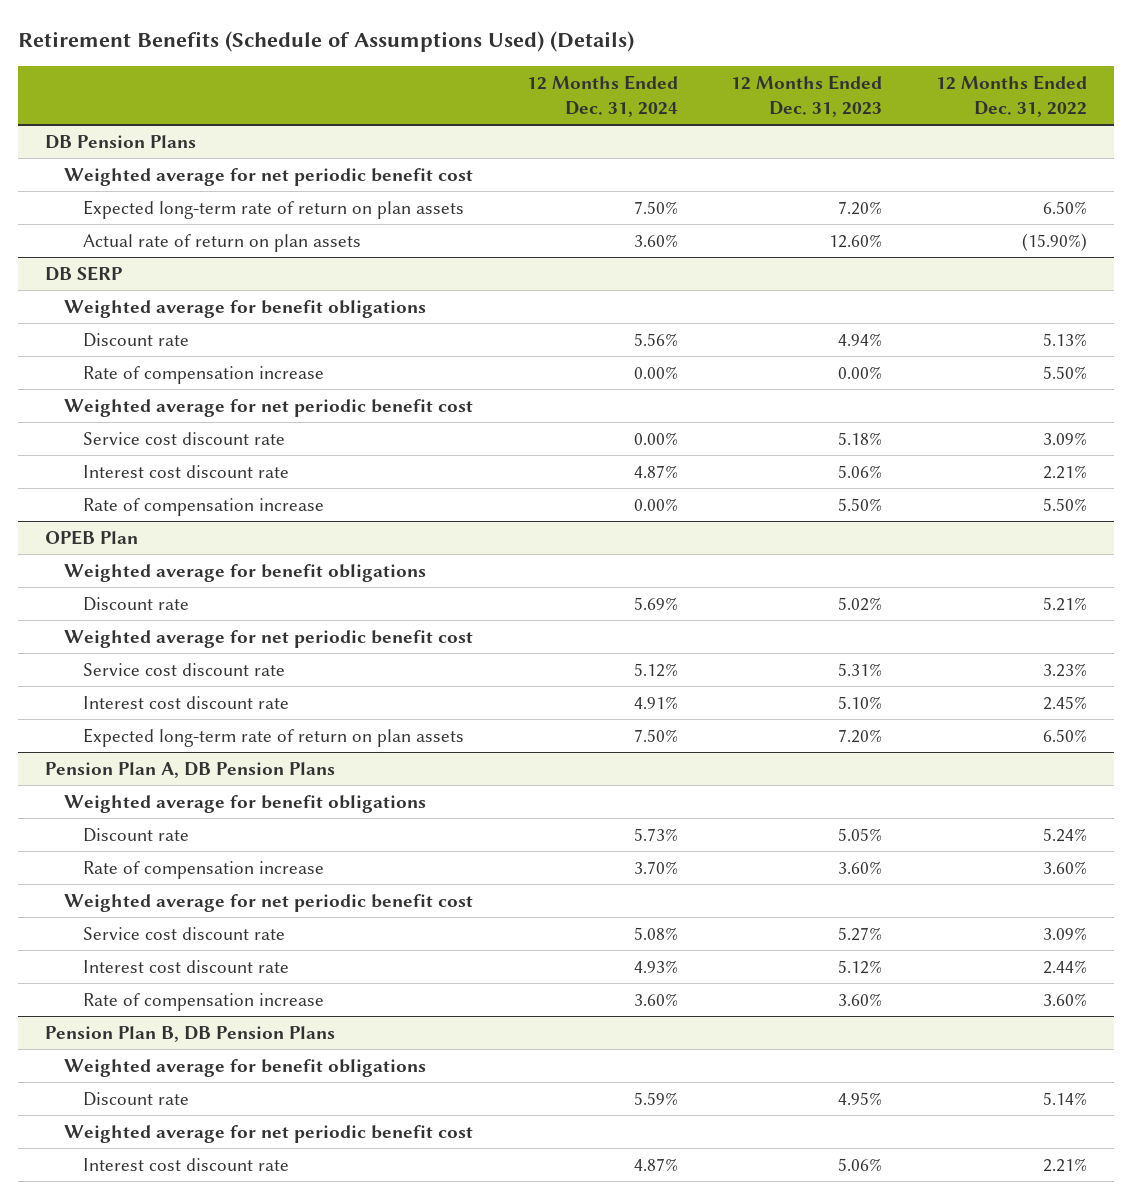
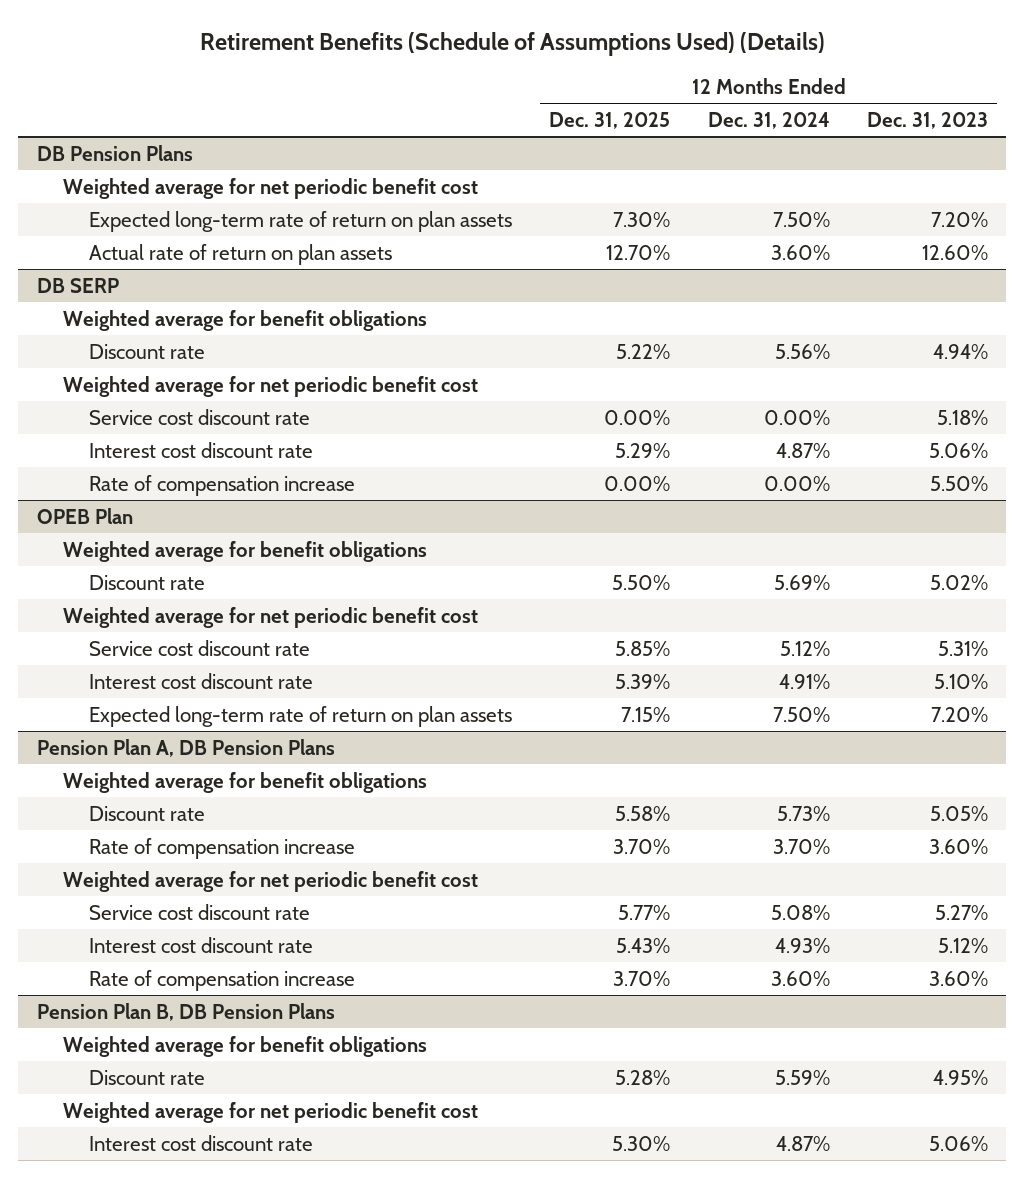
[935,75,1087,117] 12 Months Ended Dec. 31, 2022 -> none
none -> [549,111,671,129] Dec. 31, 2025
[83,365,325,384] Rate of compensation increase -> none

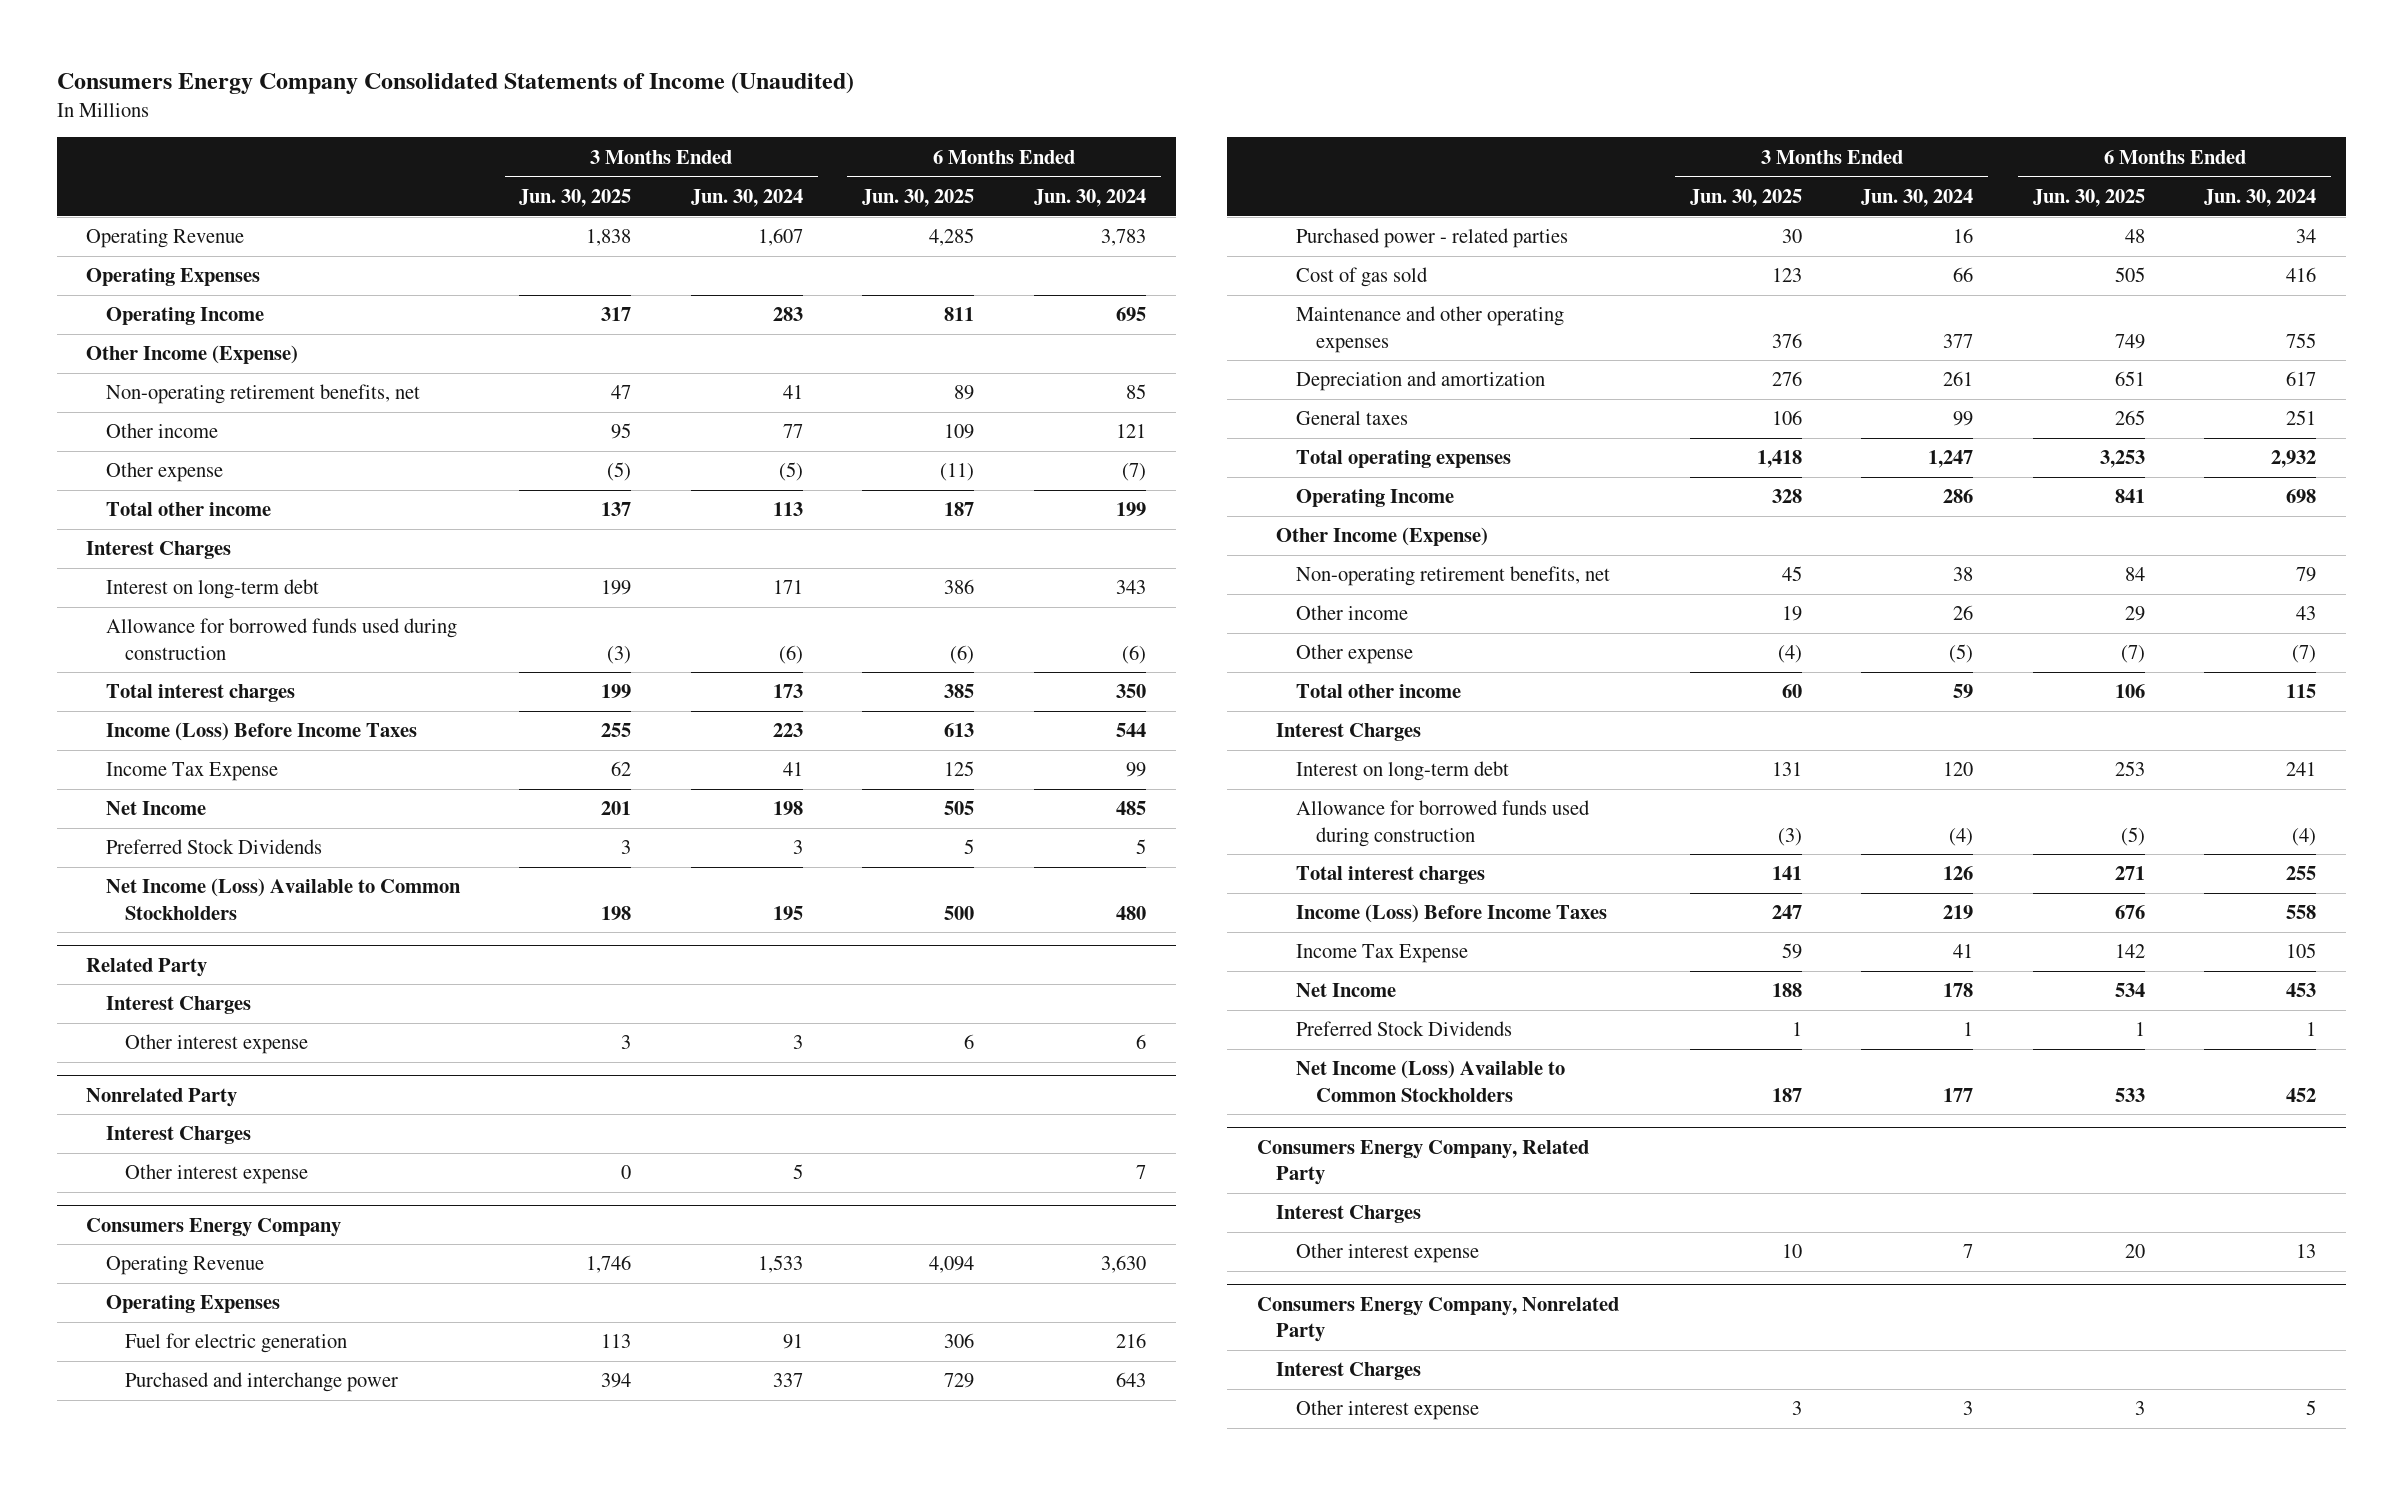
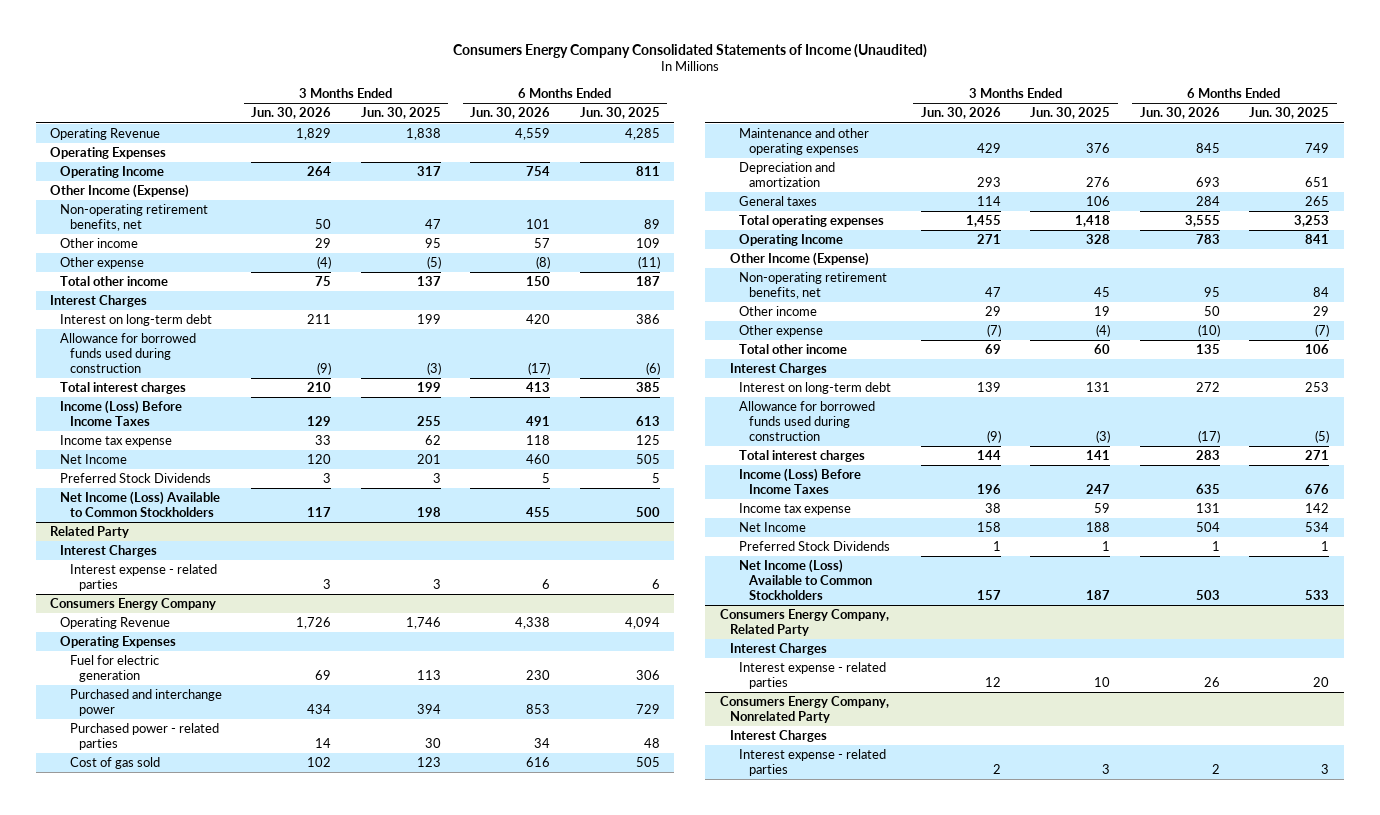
[690,188,803,207] Jun. 30, 2024 -> none
[1033,188,1146,207] Jun. 30, 2024 -> none
none -> [251,107,332,120] Jun. 30, 2026
none -> [470,107,551,120] Jun. 30, 2026
[105,762,278,782] Income Tax Expense -> [60,435,173,448] Income tax expense
[86,1087,238,1107] Nonrelated Party -> none
[105,1126,251,1145] Interest Charges -> none
[125,1164,309,1185] Other interest expense -> none
[125,1034,309,1055] Other interest expense -> [69,564,217,591] Interest expense - related parties
[1296,944,1469,964] Income Tax Expense -> [739,503,852,516] Income tax expense
[1296,1243,1480,1264] Other interest expense -> [739,662,887,689] Interest expense - related parties
[1296,1400,1480,1421] Other interest expense -> [739,749,887,776] Interest expense - related parties

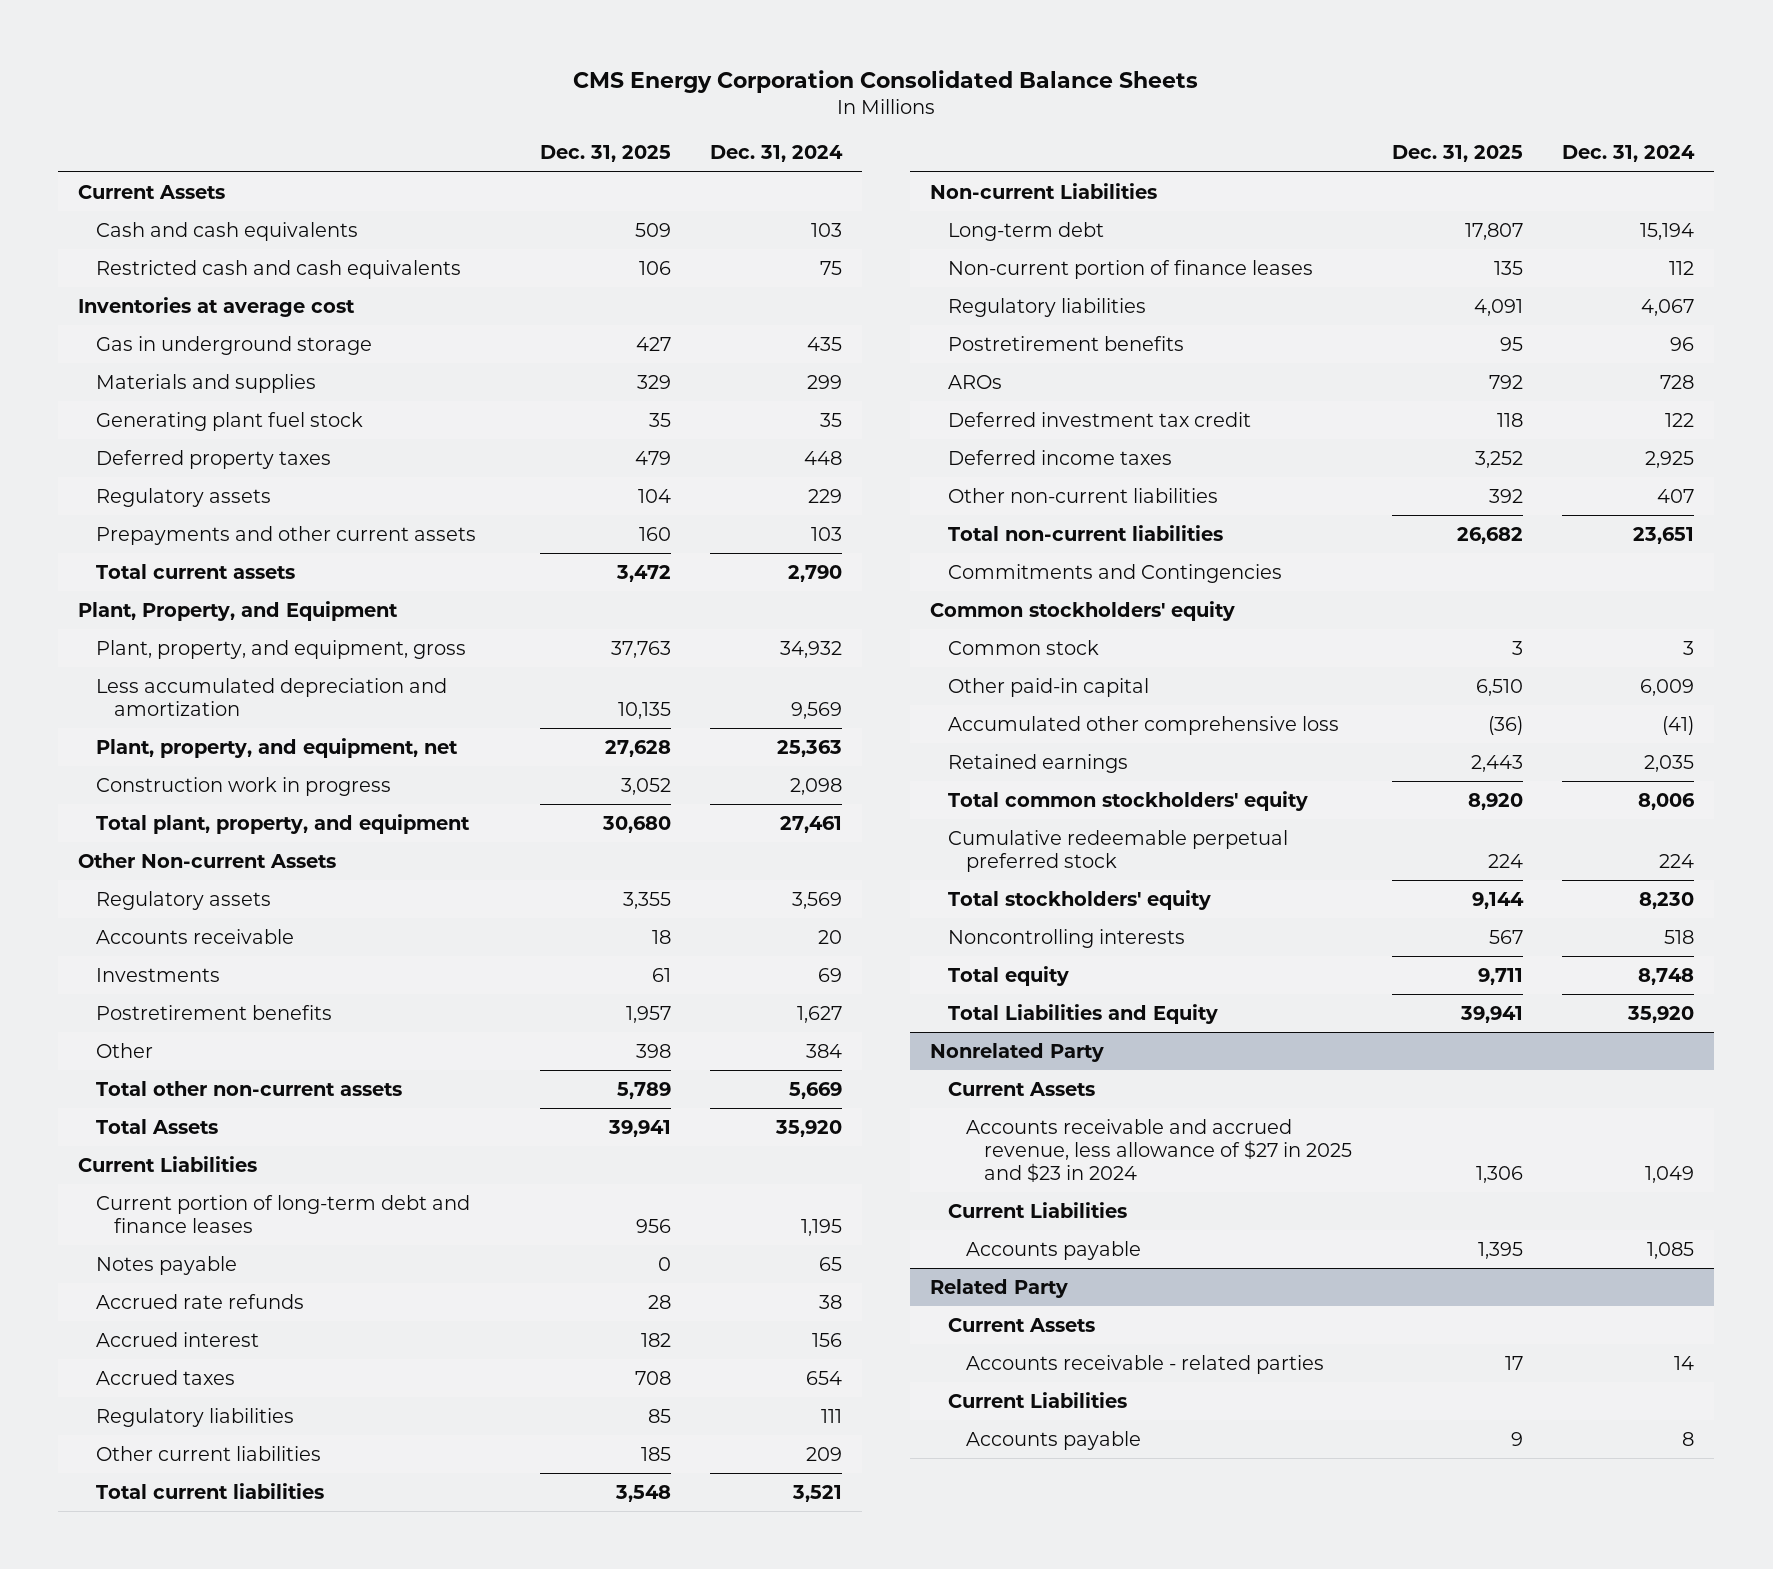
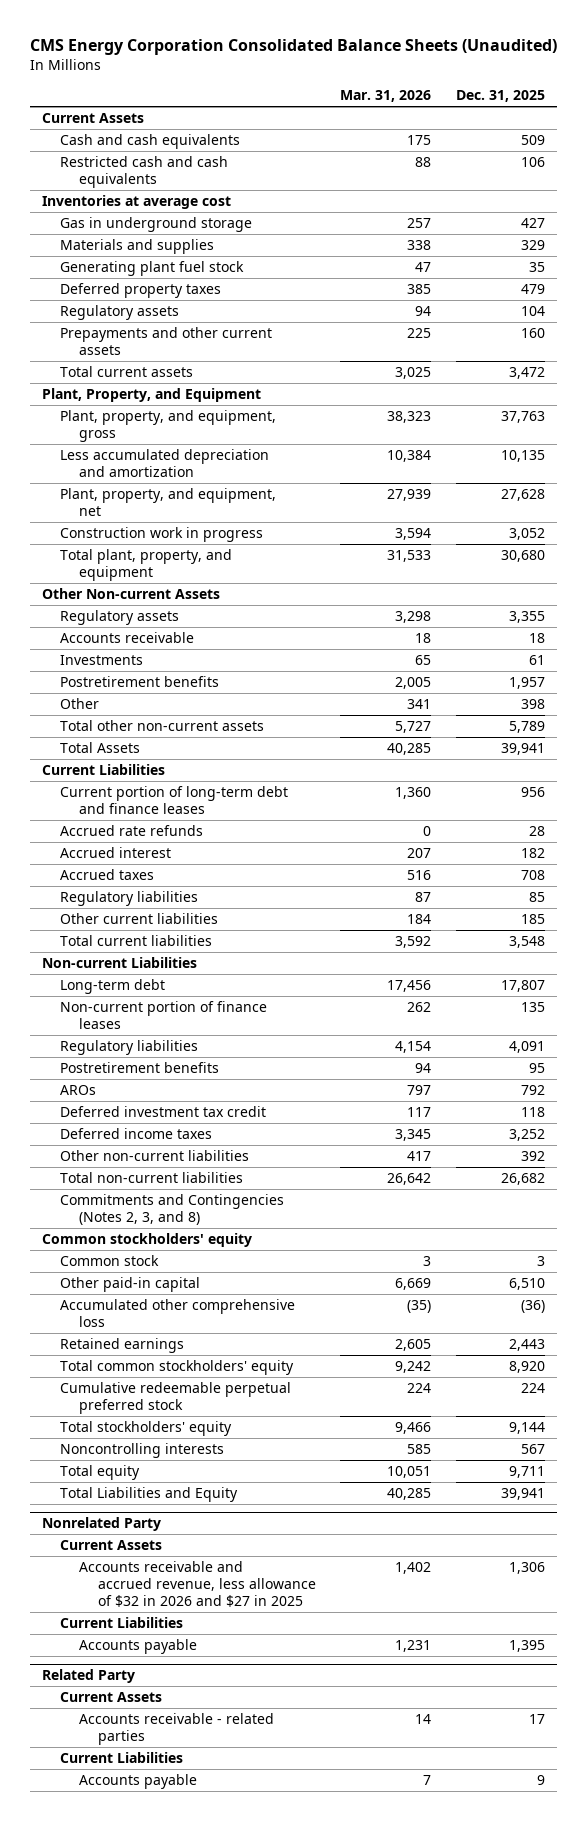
[573,70,1199,94] CMS Energy Corporation Consolidated Balance Sheets -> [29,39,557,56] CMS Energy Corporation Consolidated Balance Sheets (Unaudited)
[710,145,844,163] Dec. 31, 2024 -> none
none -> [340,90,432,103] Mar. 31, 2026
[96,1255,238,1275] Notes payable -> none
[948,563,1283,583] Commitments and Contingencies -> [60,1193,285,1225] Commitments and Contingencies (Notes 2, 3, and 8)
[965,1118,1352,1182] Accounts receivable and accrued revenue, less allowance of $27 in 2025 and $23 in 2024 -> [79,1560,316,1607] Accounts receivable and accrued revenue, less allowance of $32 in 2026 and $27 in 2025

